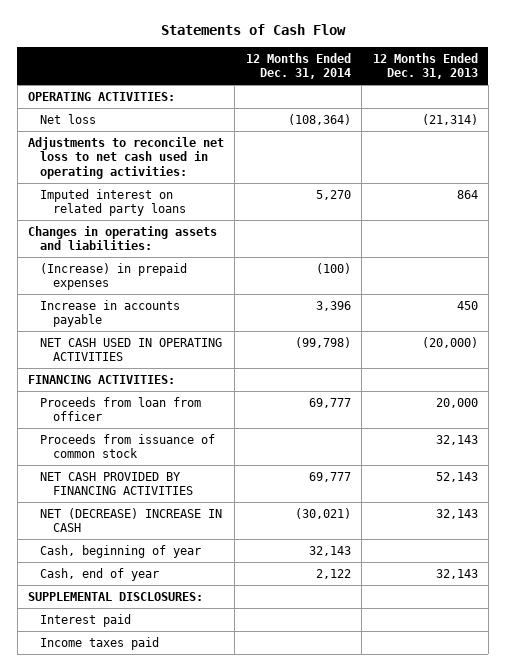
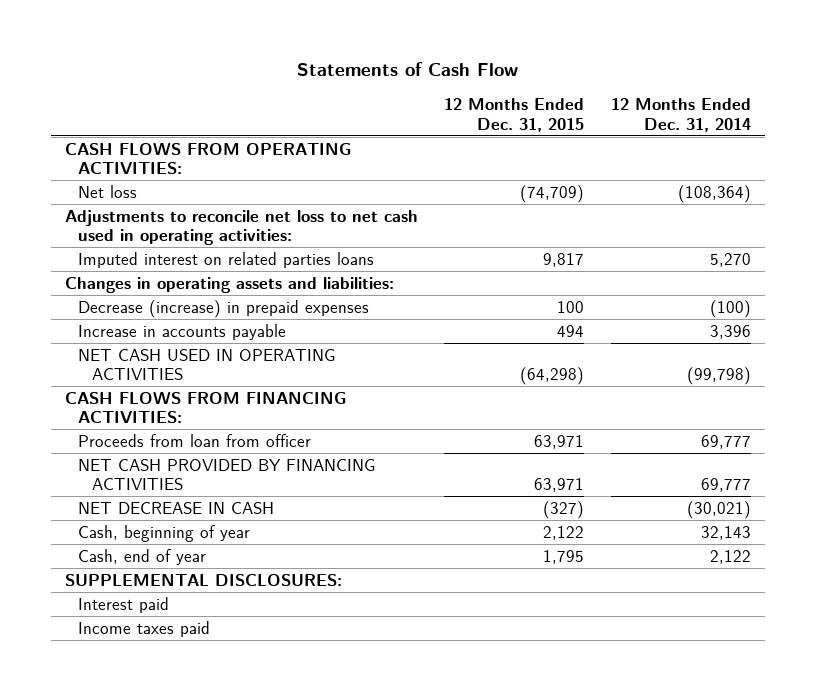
[372,52,478,80] 12 Months Ended Dec. 31, 2013 -> none
none -> [444,98,585,132] 12 Months Ended Dec. 31, 2015
[28,91,176,101] OPERATING ACTIVITIES: -> [64,142,351,174] CASH FLOWS FROM OPERATING ACTIVITIES:
[40,188,186,217] Imputed interest on related party loans -> [78,251,375,268] Imputed interest on related parties loans
[40,262,188,291] (Increase) in prepaid expenses -> [78,299,370,318] Decrease (increase) in prepaid expenses
[28,374,176,384] FINANCING ACTIVITIES: -> [64,391,346,423] CASH FLOWS FROM FINANCING ACTIVITIES:
[40,433,216,459] Proceeds from issuance of common stock -> none
[40,507,223,533] NET (DECREASE) INCREASE IN CASH -> [78,501,275,514] NET DECREASE IN CASH

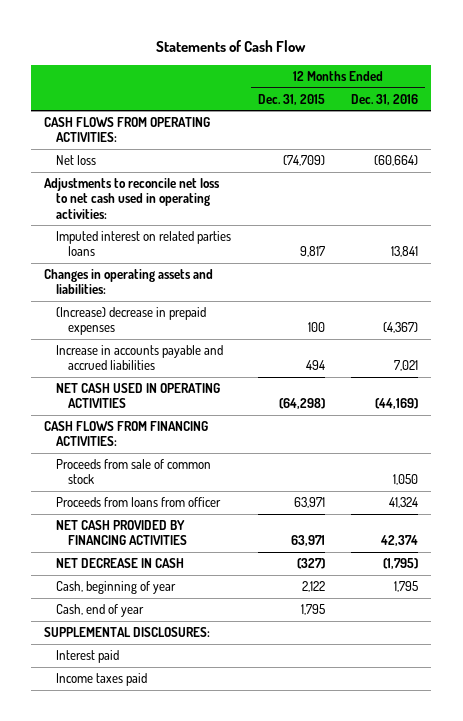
[611,98,752,132] 12 Months Ended Dec. 31, 2014 -> none
none -> [351,93,419,105] Dec. 31, 2016
[78,299,370,318] Decrease (increase) in prepaid expenses -> [56,307,207,336] (Increase) decrease in prepaid expenses
[78,323,287,340] Increase in accounts payable -> [56,345,224,371] Increase in accounts payable and accrued liabilities
none -> [56,459,212,485] Proceeds from sale of common stock
[78,433,312,447] Proceeds from loan from officer -> [56,497,222,508] Proceeds from loans from officer

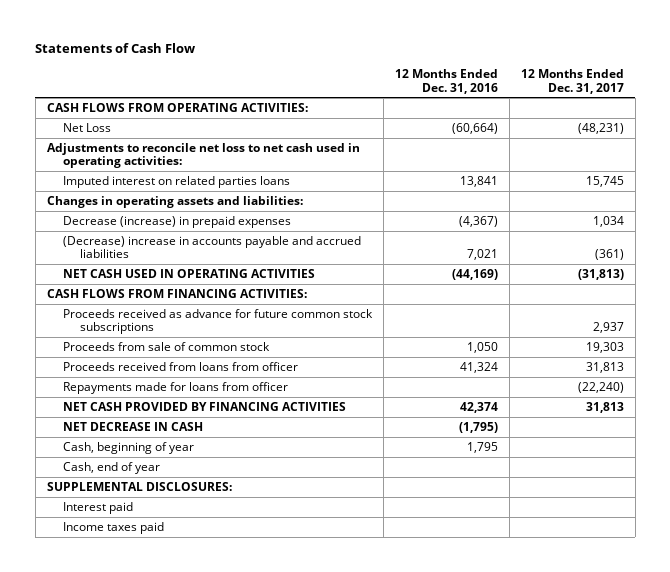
[257,93,325,105] Dec. 31, 2015 -> none
none -> [520,69,624,94] 12 Months Ended Dec. 31, 2017
[56,155,97,166] Net loss -> [63,122,112,132] Net Loss
[56,307,207,336] (Increase) decrease in prepaid expenses -> [63,215,292,228] Decrease (increase) in prepaid expenses
[56,345,224,371] Increase in accounts payable and accrued liabilities -> [63,235,362,259] (Decrease) increase in accounts payable and accrued liabilities
none -> [63,308,374,335] Proceeds received as advance for future common stock subscriptions
[56,497,222,508] Proceeds from loans from officer -> [63,361,299,371] Proceeds received from loans from officer
none -> [63,381,289,394] Repayments made for loans from officer

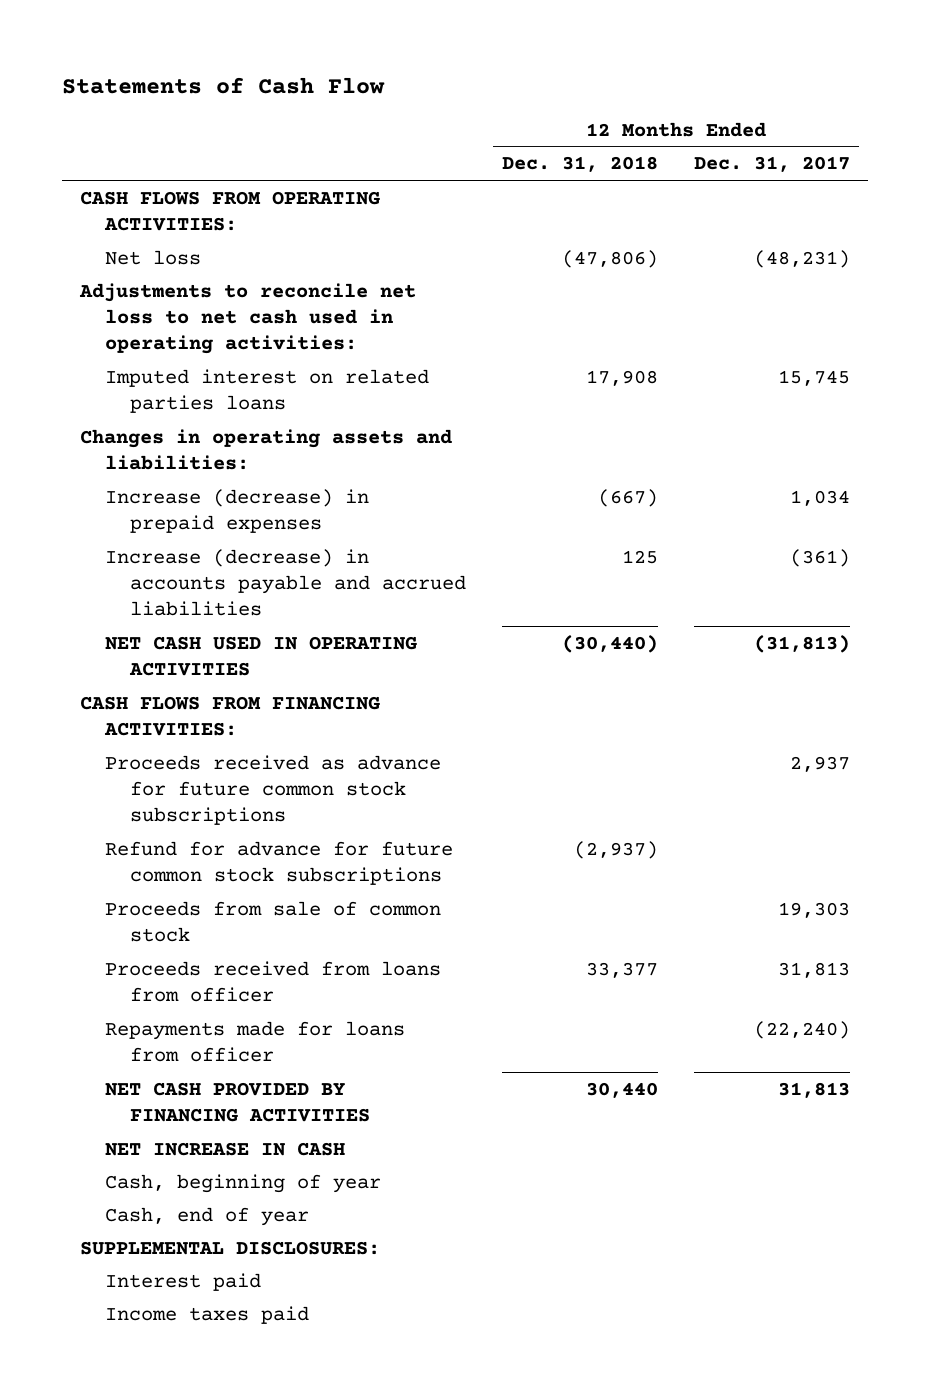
[394,69,498,94] 12 Months Ended Dec. 31, 2016 -> none
none -> [502,156,659,173] Dec. 31, 2018
[63,122,112,132] Net Loss -> [105,249,202,265] Net loss
[63,215,292,228] Decrease (increase) in prepaid expenses -> [105,488,370,533] Increase (decrease) in prepaid expenses
[63,235,362,259] (Decrease) increase in accounts payable and accrued liabilities -> [105,548,467,616] Increase (decrease) in accounts payable and accrued liabilities
none -> [105,840,454,885] Refund for advance for future common stock subscriptions
[63,421,204,431] NET DECREASE IN CASH -> [105,1141,346,1156] NET INCREASE IN CASH

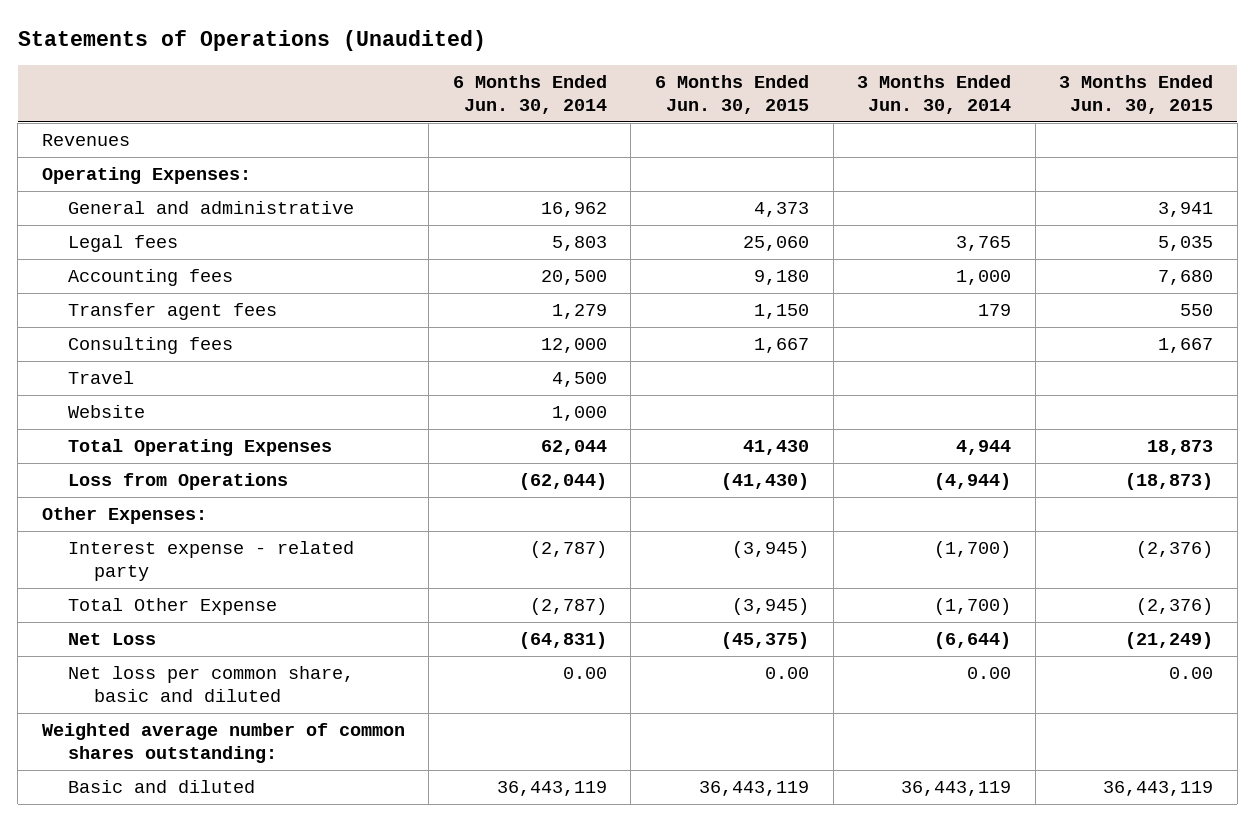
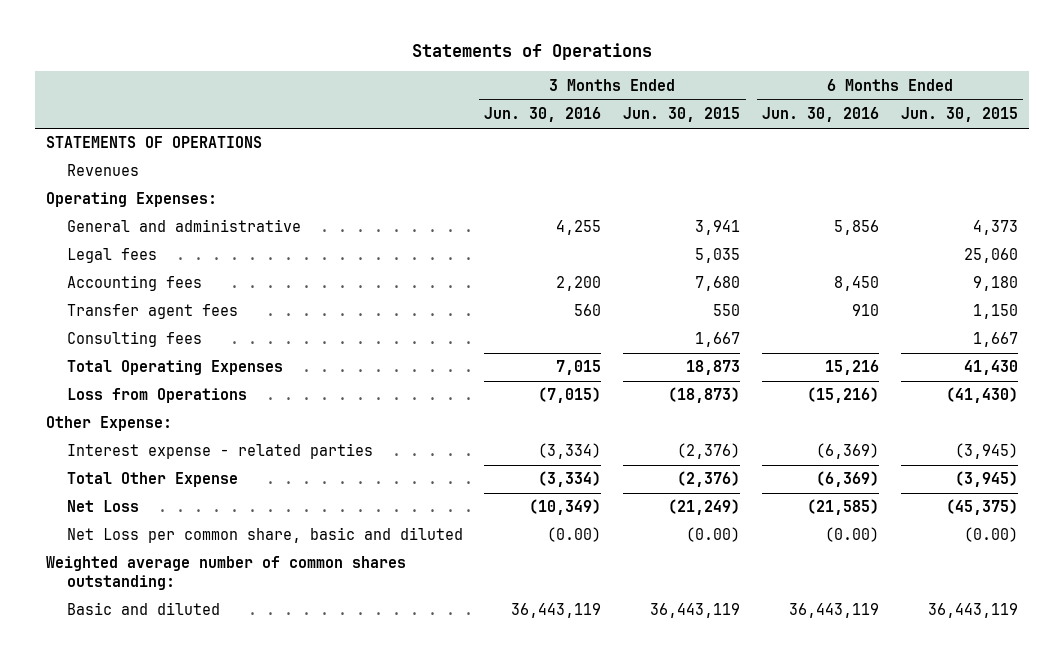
[17,30,486,52] Statements of Operations (Unaudited) -> [411,43,652,61] Statements of Operations
[452,74,607,114] 6 Months Ended Jun. 30, 2014 -> none
[857,74,1012,114] 3 Months Ended Jun. 30, 2014 -> none
none -> [484,107,602,123] Jun. 30, 2016
none -> [762,107,880,123] Jun. 30, 2016
none -> [45,136,262,149] STATEMENTS OF OPERATIONS
[67,370,134,384] Travel -> none
[67,404,145,418] Website -> none
[41,506,207,524] Other Expenses: -> [45,416,172,432] Other Expense:
[67,540,354,581] Interest expense - related party -> [66,443,373,460] Interest expense - related parties
[67,665,354,702] Net loss per common share, basic and diluted -> [66,527,463,544] Net Loss per common share, basic and diluted
[765,666,810,679] 0.00 -> [963,527,1018,543] (0.00)
[1169,666,1214,679] 0.00 -> [686,527,741,543] (0.00)

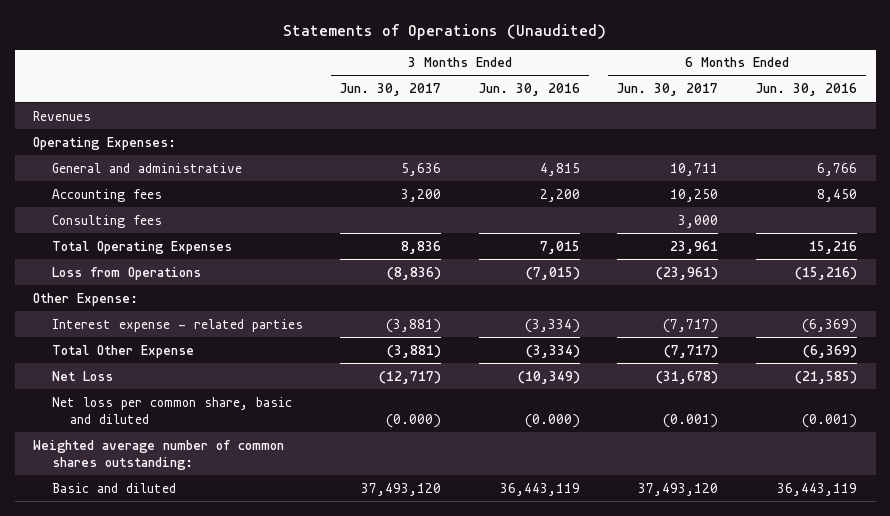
[411,43,652,61] Statements of Operations -> [283,23,607,40] Statements of Operations (Unaudited)
[623,107,741,123] Jun. 30, 2015 -> none
[900,107,1018,123] Jun. 30, 2015 -> none
none -> [340,83,442,97] Jun. 30, 2017
none -> [617,83,719,97] Jun. 30, 2017
[45,136,262,149] STATEMENTS OF OPERATIONS -> none
[66,248,157,264] Legal fees -> none
[556,220,602,236] 4,255 -> [539,162,580,176] 4,815
[834,220,880,236] 5,856 -> [816,162,857,176] 6,766
[66,304,238,320] Transfer agent fees -> none
[66,527,463,544] Net Loss per common share, basic and diluted -> [51,396,292,425] Net loss per common share, basic and diluted
[547,527,602,543] (0.00) -> [524,414,580,429] (0.000)
[825,527,880,543] (0.00) -> [801,414,857,429] (0.001)

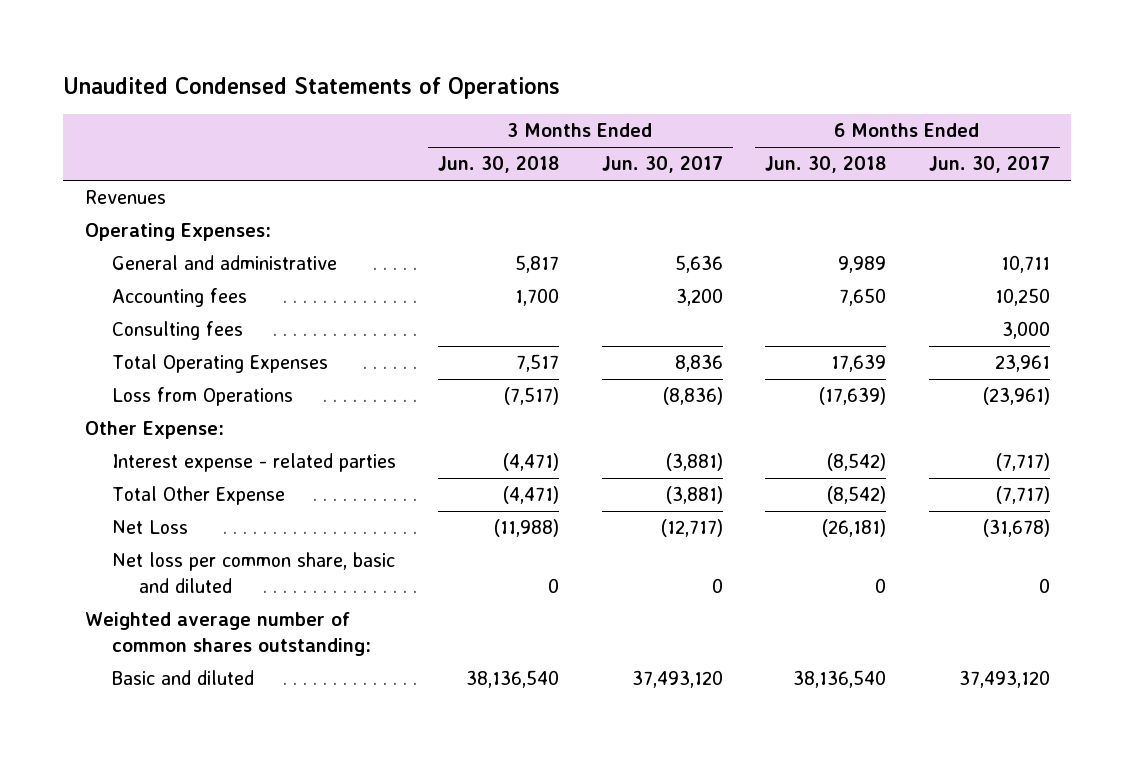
[283,23,607,40] Statements of Operations (Unaudited) -> [63,77,561,100] Unaudited Condensed Statements of Operations
[478,83,580,97] Jun. 30, 2016 -> none
[755,83,857,97] Jun. 30, 2016 -> none
none -> [438,156,560,174] Jun. 30, 2018
none -> [765,156,887,174] Jun. 30, 2018
[386,414,442,429] (0.000) -> [711,577,723,593] 0
[663,414,719,429] (0.001) -> [1038,577,1050,593] 0

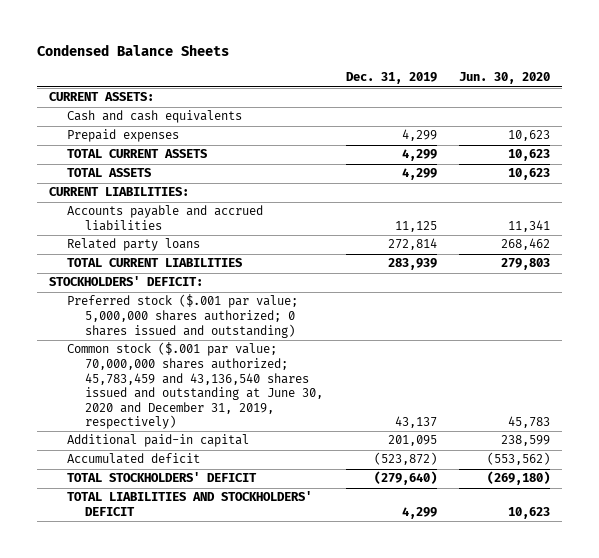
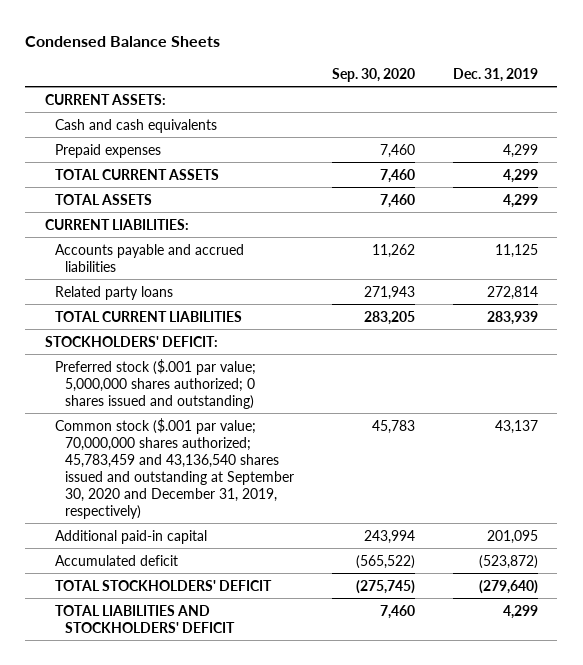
[459,72,551,85] Jun. 30, 2020 -> none
none -> [331,67,415,82] Sep. 30, 2020
[66,342,324,430] Common stock ($.001 par value; 70,000,000 shares authorized; 45,783,459 and 43,136,540 shares issued and outstanding at June 30, 2020 and December 31, 2019, respectively) -> [54,417,294,519] Common stock ($.001 par value; 70,000,000 shares authorized; 45,783,459 and 43,136,540 shares issued and outstanding at September 30, 2020 and December 31, 2019, respectively)

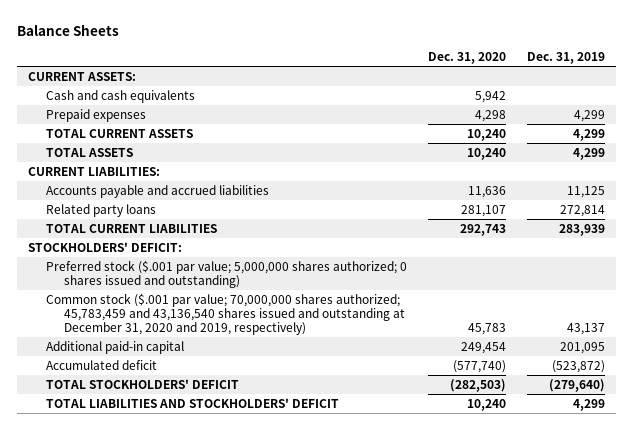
[25,36,221,48] Condensed Balance Sheets -> [17,23,120,36] Balance Sheets
[331,67,415,82] Sep. 30, 2020 -> none
none -> [428,52,507,65] Dec. 31, 2020
[54,417,294,519] Common stock ($.001 par value; 70,000,000 shares authorized; 45,783,459 and 43,136,540 shares issued and outstanding at September 30, 2020 and December 31, 2019, respectively) -> [45,292,405,335] Common stock ($.001 par value; 70,000,000 shares authorized; 45,783,459 and 43,136,540 shares issued and outstanding at December 31, 2020 and 2019, respectively)

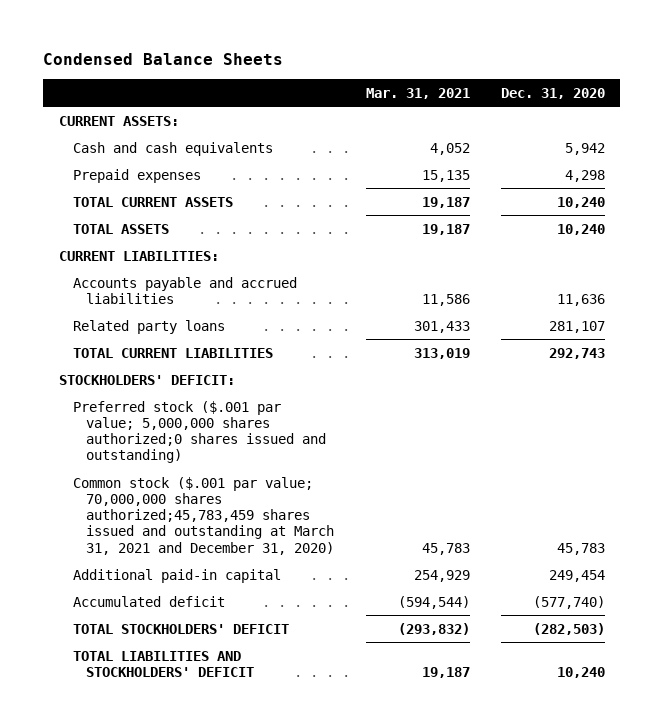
[17,23,120,36] Balance Sheets -> [43,53,284,66] Condensed Balance Sheets
[527,52,606,65] Dec. 31, 2019 -> none
none -> [365,88,470,100] Mar. 31, 2021
[45,259,407,288] Preferred stock ($.001 par value; 5,000,000 shares authorized; 0 shares issued and outstanding) -> [72,400,327,464] Preferred stock ($.001 par value; 5,000,000 shares authorized;0 shares issued and outstanding)
[45,292,405,335] Common stock ($.001 par value; 70,000,000 shares authorized; 45,783,459 and 43,136,540 shares issued and outstanding at December 31, 2020 and 2019, respectively) -> [72,476,335,555] Common stock ($.001 par value; 70,000,000 shares authorized;45,783,459 shares issued and outstanding at March 31, 2021 and December 31, 2020)

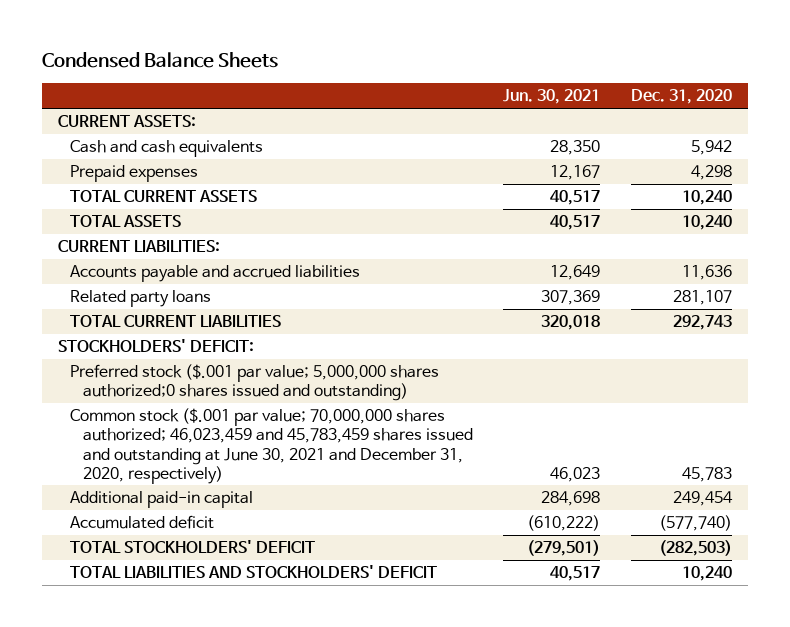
[365,88,470,100] Mar. 31, 2021 -> none
none -> [503,89,601,105] Jun. 30, 2021
[72,476,335,555] Common stock ($.001 par value; 70,000,000 shares authorized;45,783,459 shares issued and outstanding at March 31, 2021 and December 31, 2020) -> [70,408,473,484] Common stock ($.001 par value; 70,000,000 shares authorized; 46,023,459 and 45,783,459 shares issued and outstanding at June 30, 2021 and December 31, 2020, respectively)

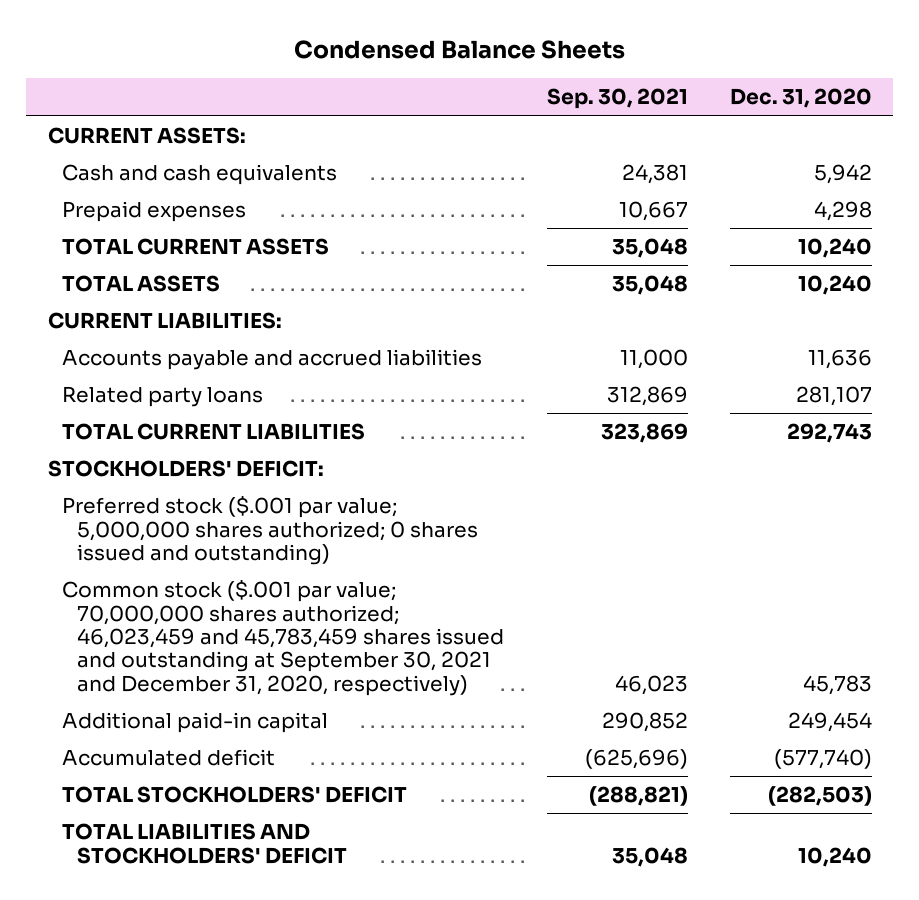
[503,89,601,105] Jun. 30, 2021 -> none
none -> [546,88,688,110] Sep. 30, 2021
[70,364,440,402] Preferred stock ($.001 par value; 5,000,000 shares authorized;0 shares issued and outstanding) -> [62,496,479,565] Preferred stock ($.001 par value; 5,000,000 shares authorized; 0 shares issued and outstanding)
[70,408,473,484] Common stock ($.001 par value; 70,000,000 shares authorized; 46,023,459 and 45,783,459 shares issued and outstanding at June 30, 2021 and December 31, 2020, respectively) -> [62,580,505,696] Common stock ($.001 par value; 70,000,000 shares authorized; 46,023,459 and 45,783,459 shares issued and outstanding at September 30, 2021 and December 31, 2020, respectively)

